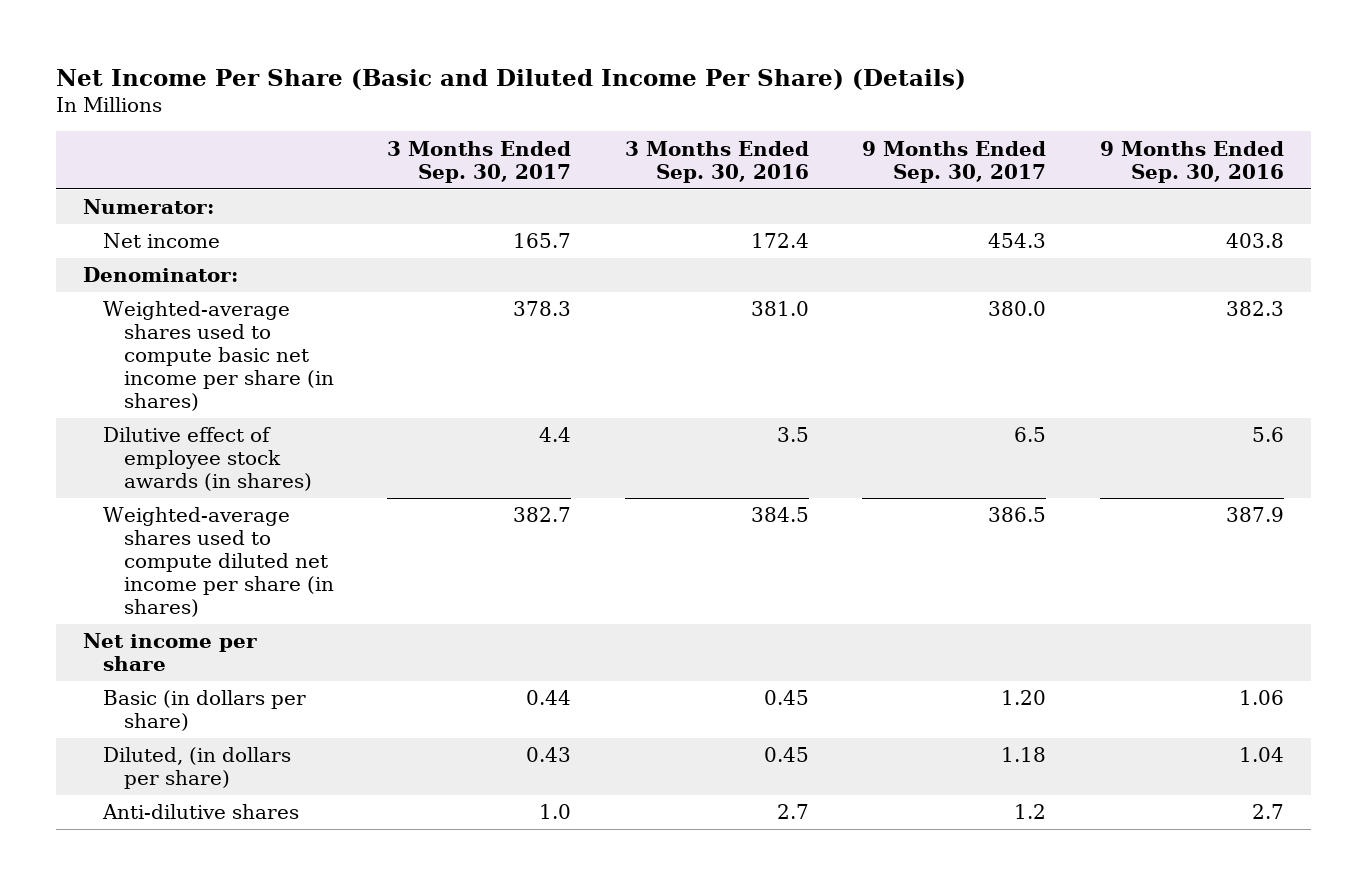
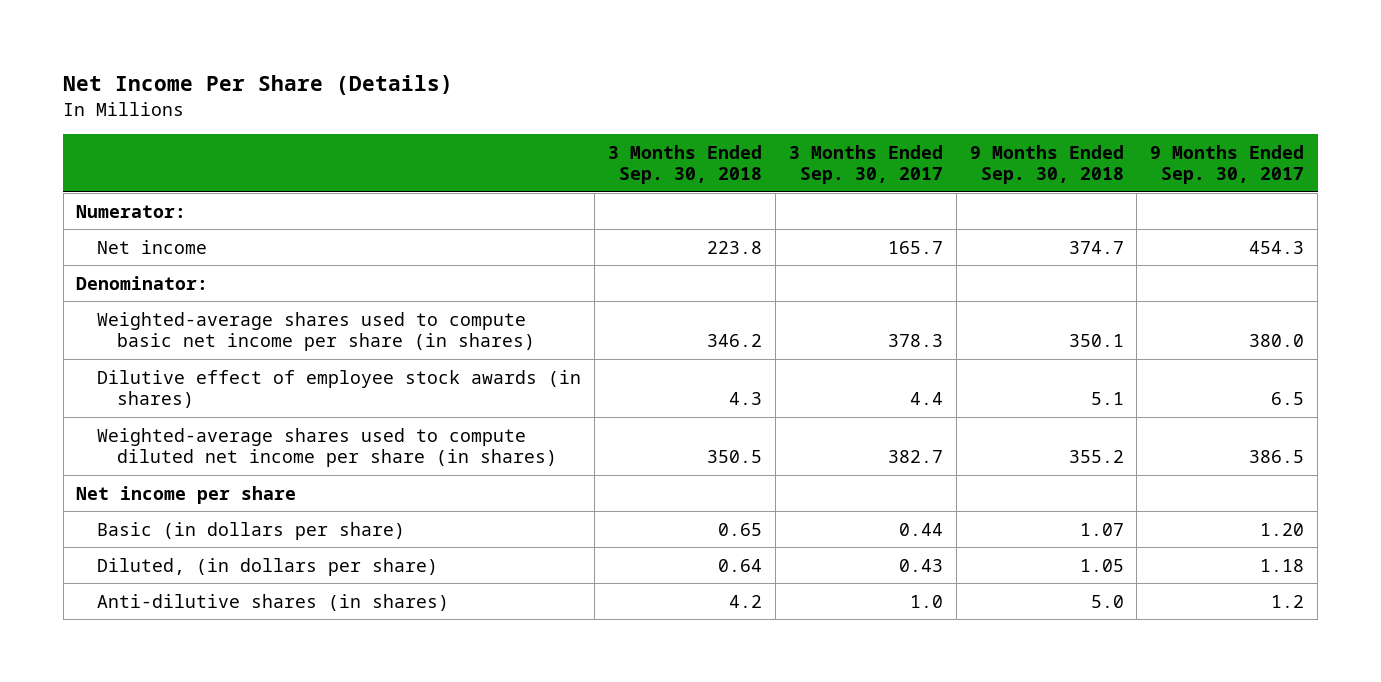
[55,68,966,90] Net Income Per Share (Basic and Diluted Income Per Share) (Details) -> [63,75,454,96] Net Income Per Share (Details)
[624,140,809,183] 3 Months Ended Sep. 30, 2016 -> none
[1099,140,1284,183] 9 Months Ended Sep. 30, 2016 -> none
none -> [607,144,762,185] 3 Months Ended Sep. 30, 2018
none -> [969,144,1124,185] 9 Months Ended Sep. 30, 2018
[102,804,300,820] Anti-dilutive shares -> [96,593,449,611] Anti-dilutive shares (in shares)

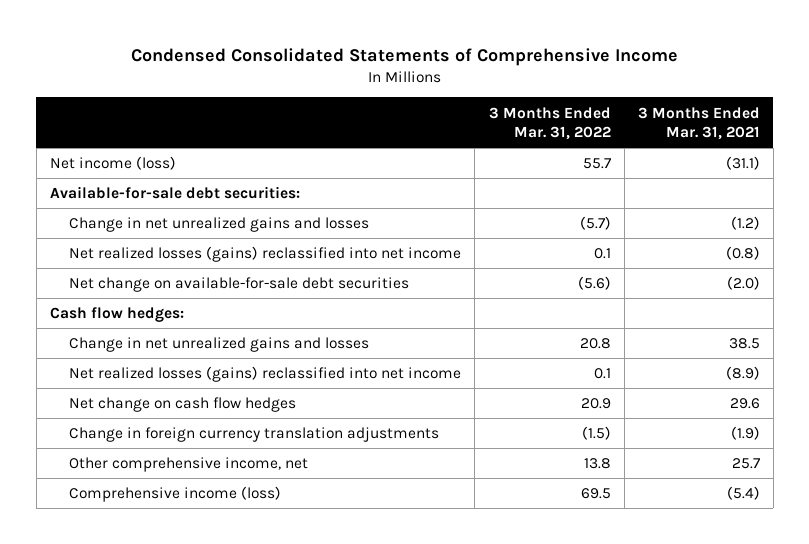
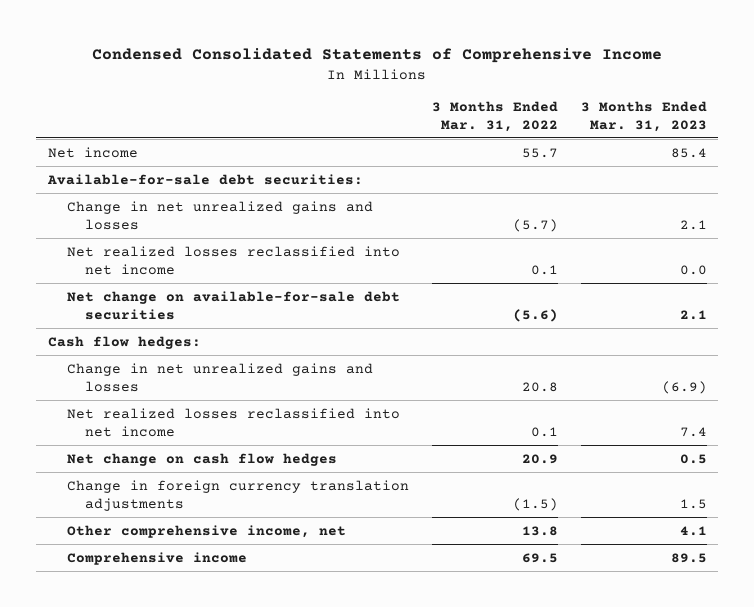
[637,106,760,141] 3 Months Ended Mar. 31, 2021 -> none
none -> [580,100,707,132] 3 Months Ended Mar. 31, 2023
[49,156,176,171] Net income (loss) -> [47,146,138,158] Net income
[69,246,462,263] Net realized losses (gains) reclassified into net income -> [66,245,400,275] Net realized losses reclassified into net income
[69,366,462,383] Net realized losses (gains) reclassified into net income -> [66,407,400,437] Net realized losses reclassified into net income
[69,486,282,503] Comprehensive income (loss) -> [66,551,247,565] Comprehensive income

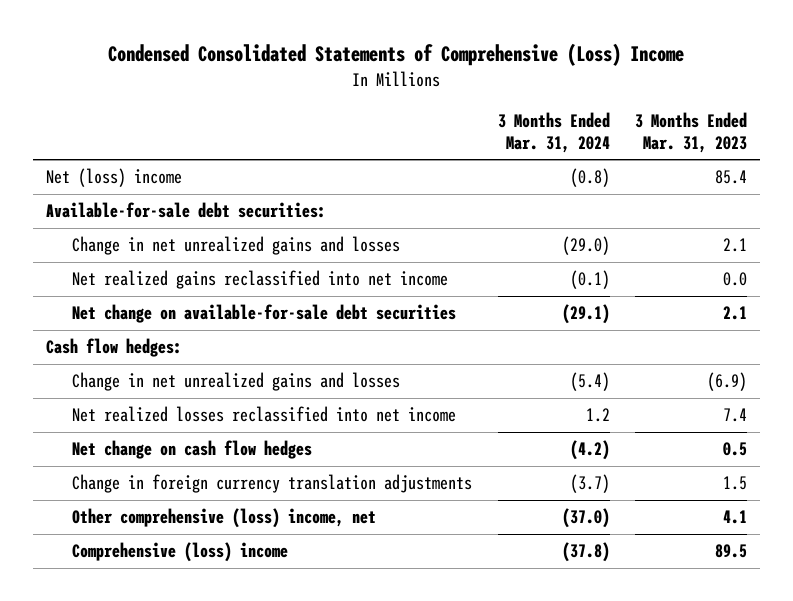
[92,47,663,63] Condensed Consolidated Statements of Comprehensive Income -> [108,43,685,67] Condensed Consolidated Statements of Comprehensive (Loss) Income
[431,100,558,132] 3 Months Ended Mar. 31, 2022 -> none
none -> [497,112,610,153] 3 Months Ended Mar. 31, 2024
[47,146,138,158] Net income -> [45,168,182,188] Net (loss) income
[66,245,400,275] Net realized losses reclassified into net income -> [72,270,449,290] Net realized gains reclassified into net income
[66,524,346,538] Other comprehensive income, net -> [72,508,377,529] Other comprehensive (loss) income, net
[66,551,247,565] Comprehensive income -> [72,542,289,563] Comprehensive (loss) income

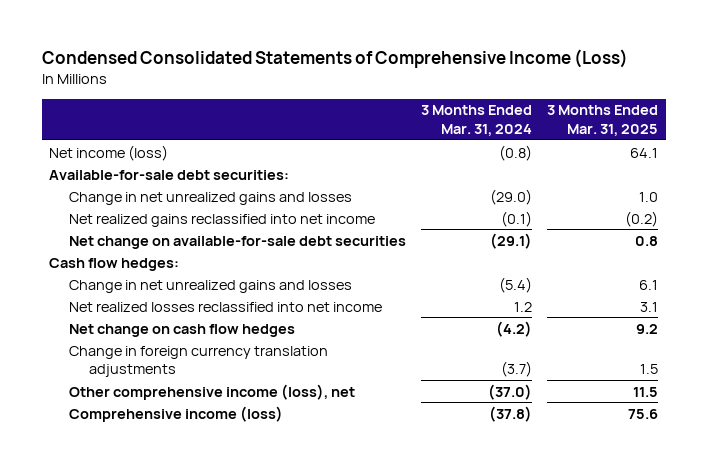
[108,43,685,67] Condensed Consolidated Statements of Comprehensive (Loss) Income -> [41,49,628,69] Condensed Consolidated Statements of Comprehensive Income (Loss)
[634,112,747,153] 3 Months Ended Mar. 31, 2023 -> none
none -> [547,105,659,136] 3 Months Ended Mar. 31, 2025
[45,168,182,188] Net (loss) income -> [49,144,169,161] Net income (loss)
[72,508,377,529] Other comprehensive (loss) income, net -> [68,383,355,400] Other comprehensive income (loss), net
[72,542,289,563] Comprehensive (loss) income -> [68,405,283,422] Comprehensive income (loss)

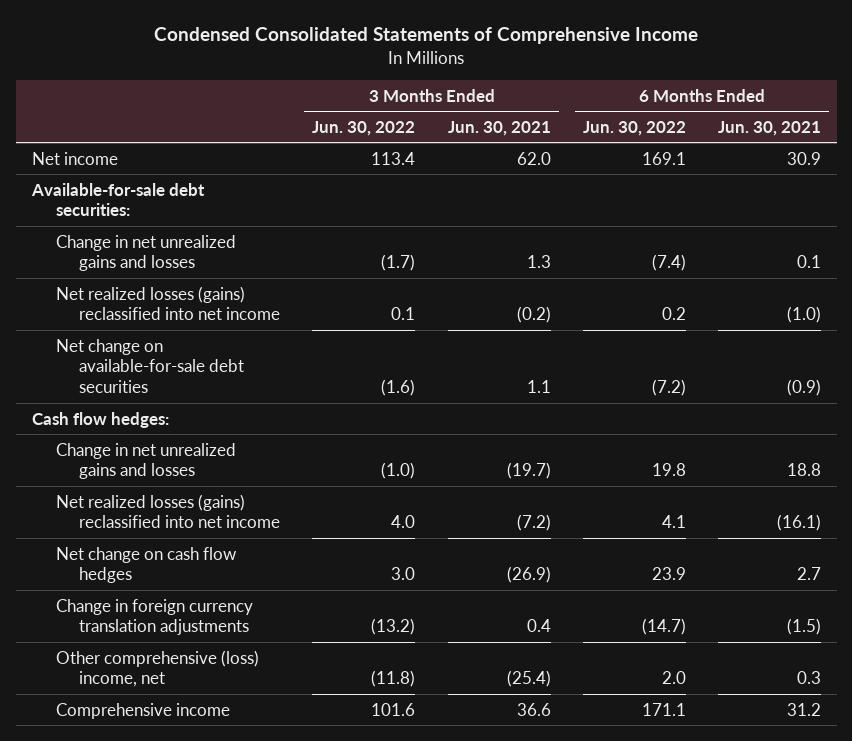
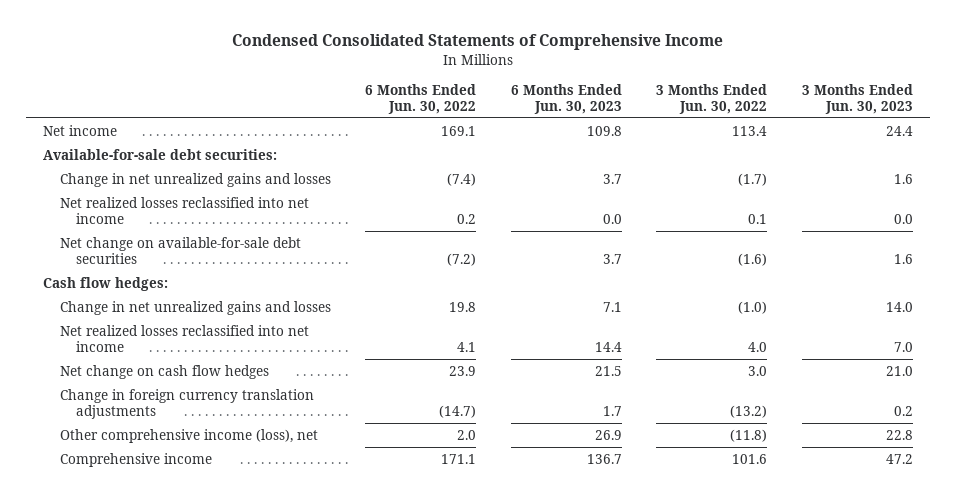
[447,120,551,136] Jun. 30, 2021 -> none
[717,120,821,136] Jun. 30, 2021 -> none
none -> [510,83,622,114] 6 Months Ended Jun. 30, 2023
none -> [802,83,914,114] 3 Months Ended Jun. 30, 2023
[55,285,281,321] Net realized losses (gains) reclassified into net income -> [59,196,309,224] Net realized losses reclassified into net income
[55,493,281,529] Net realized losses (gains) reclassified into net income -> [59,324,309,352] Net realized losses reclassified into net income
[55,649,259,688] Other comprehensive (loss) income, net -> [59,428,318,443] Other comprehensive income (loss), net

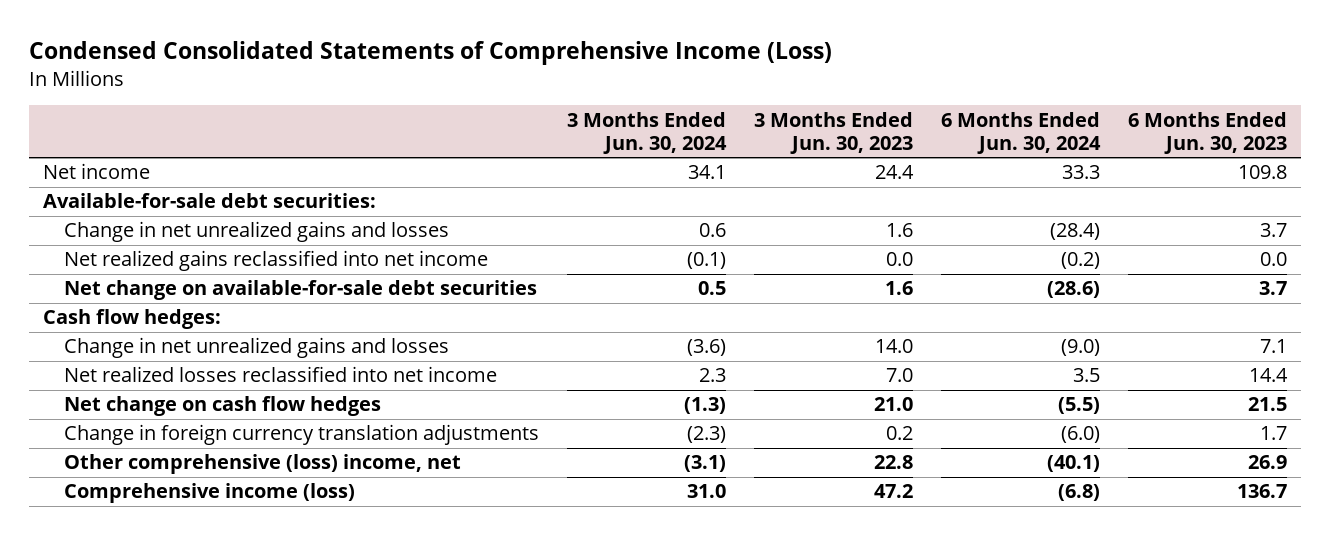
[231,34,723,51] Condensed Consolidated Statements of Comprehensive Income -> [29,41,833,66] Condensed Consolidated Statements of Comprehensive Income (Loss)
[365,83,477,114] 6 Months Ended Jun. 30, 2022 -> none
[656,83,768,114] 3 Months Ended Jun. 30, 2022 -> none
none -> [567,111,728,154] 3 Months Ended Jun. 30, 2024
none -> [941,111,1102,154] 6 Months Ended Jun. 30, 2024
[59,196,309,224] Net realized losses reclassified into net income -> [63,250,488,272] Net realized gains reclassified into net income
[59,428,318,443] Other comprehensive income (loss), net -> [63,454,461,475] Other comprehensive (loss) income, net
[59,452,212,467] Comprehensive income -> [63,483,355,504] Comprehensive income (loss)

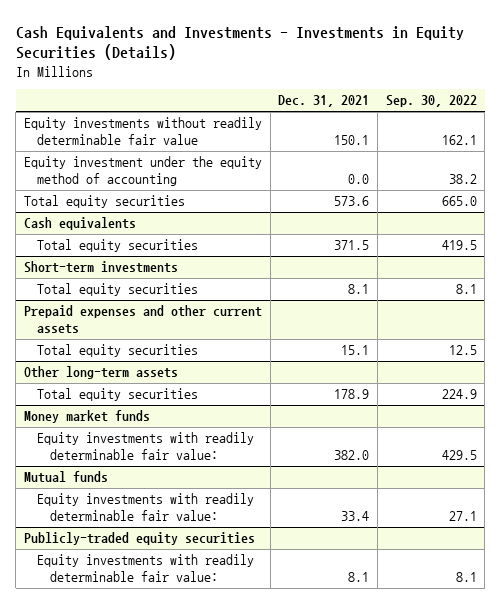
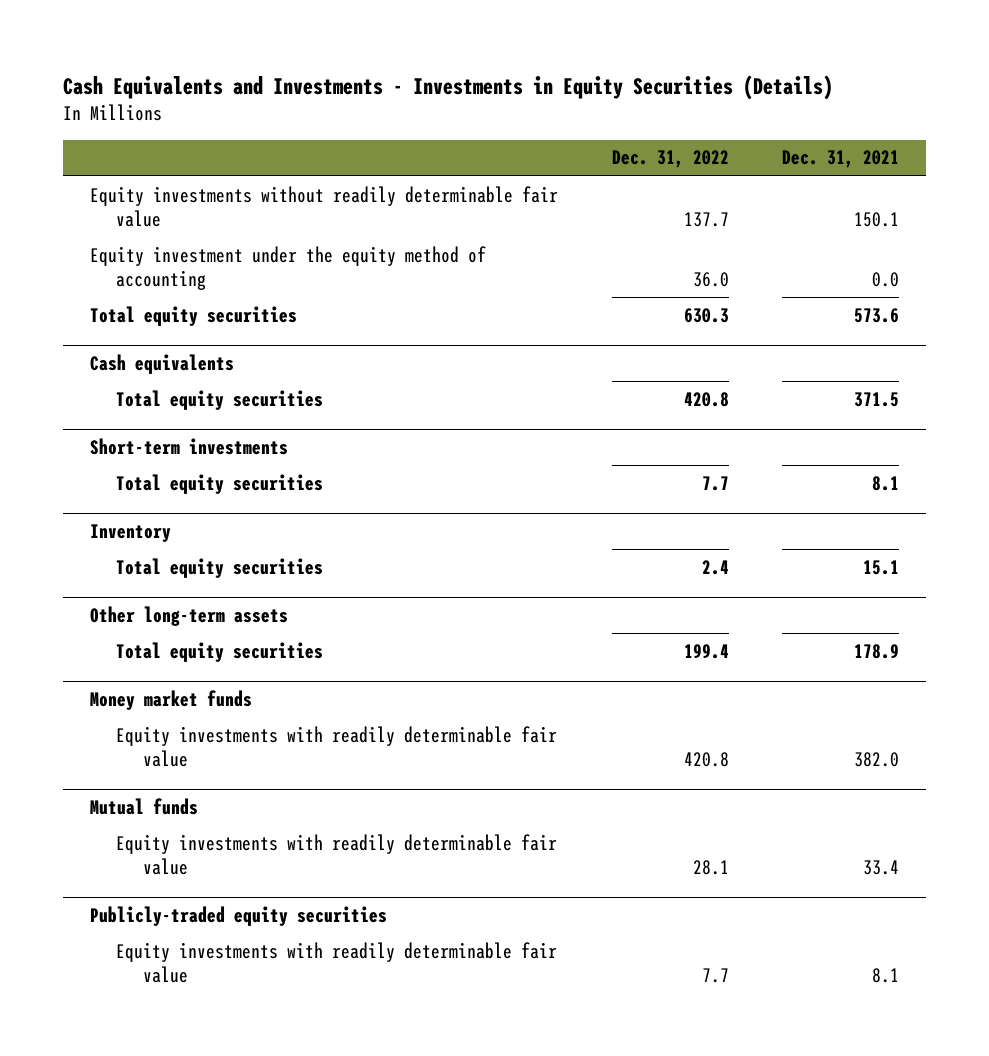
[385,95,477,108] Sep. 30, 2022 -> none
none -> [611,150,729,169] Dec. 31, 2022
[24,305,263,335] Prepaid expenses and other current assets -> [90,524,172,543] Inventory
[37,432,255,461] Equity investments with readily determinable fair value: -> [116,725,558,768] Equity investments with readily determinable fair value
[37,493,255,522] Equity investments with readily determinable fair value: -> [116,833,558,876] Equity investments with readily determinable fair value
[37,554,255,583] Equity investments with readily determinable fair value: -> [116,941,558,984] Equity investments with readily determinable fair value

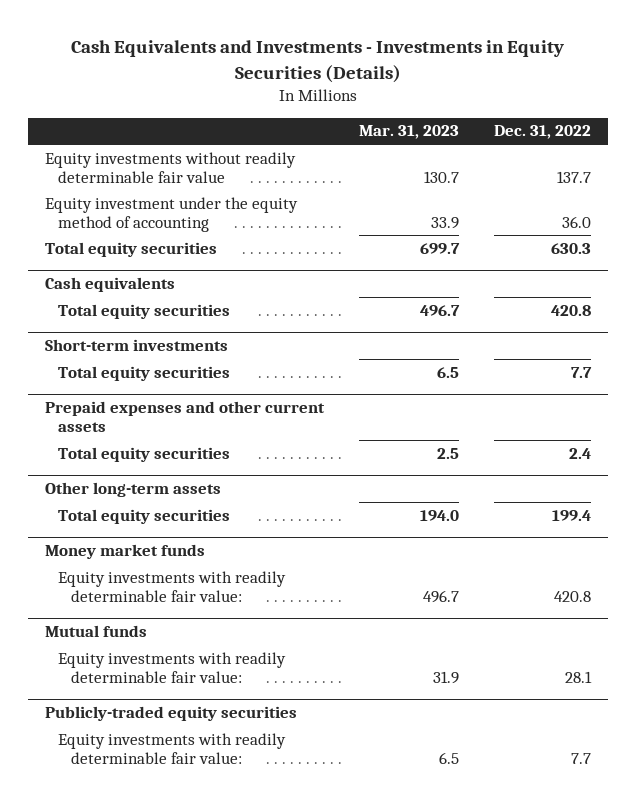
[781,150,899,169] Dec. 31, 2021 -> none
none -> [358,125,459,140] Mar. 31, 2023
[90,524,172,543] Inventory -> [45,401,326,433] Prepaid expenses and other current assets
[116,725,558,768] Equity investments with readily determinable fair value -> [58,570,287,602] Equity investments with readily determinable fair value:
[116,833,558,876] Equity investments with readily determinable fair value -> [58,651,287,683] Equity investments with readily determinable fair value:
[116,941,558,984] Equity investments with readily determinable fair value -> [58,732,287,764] Equity investments with readily determinable fair value:

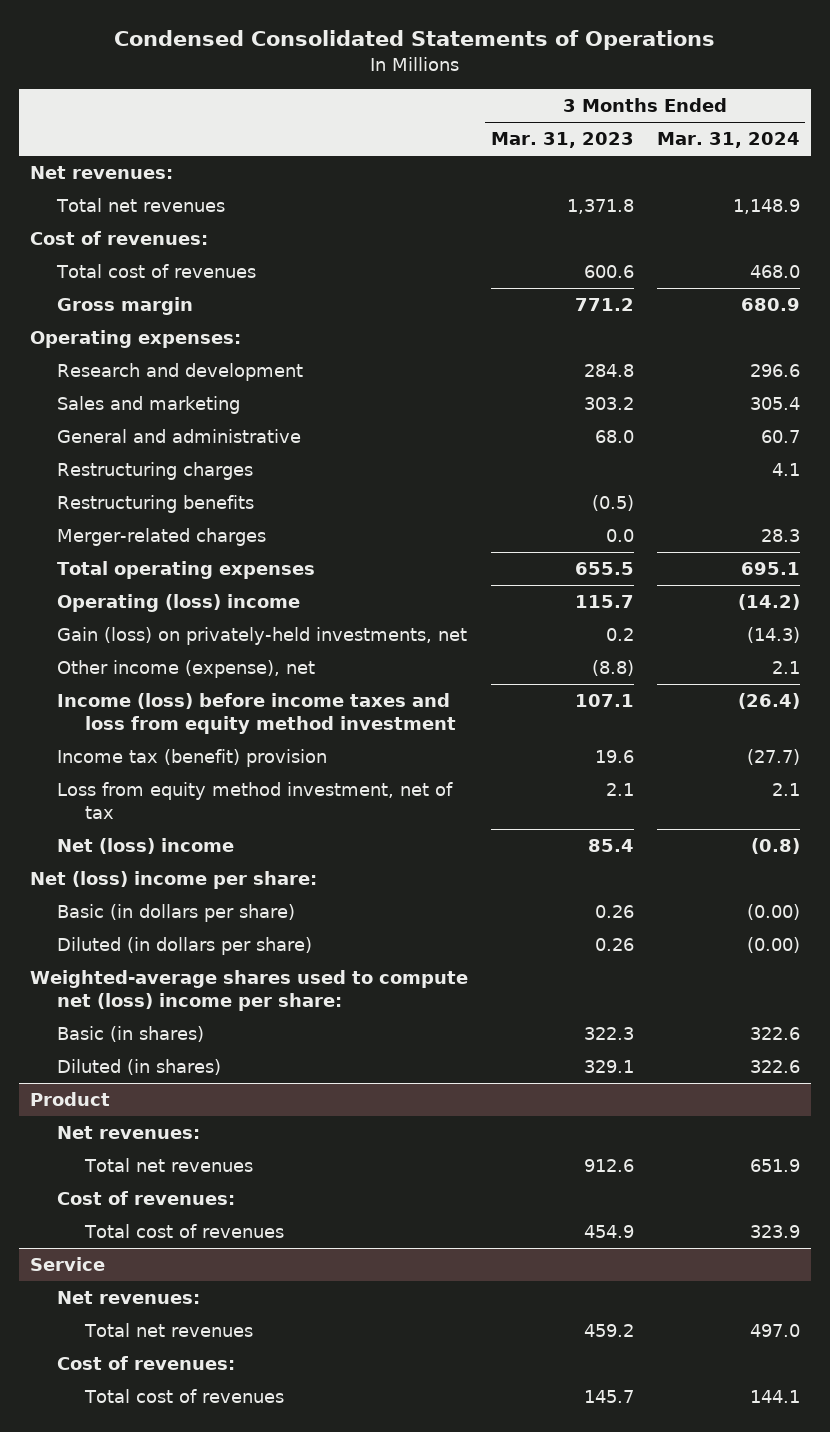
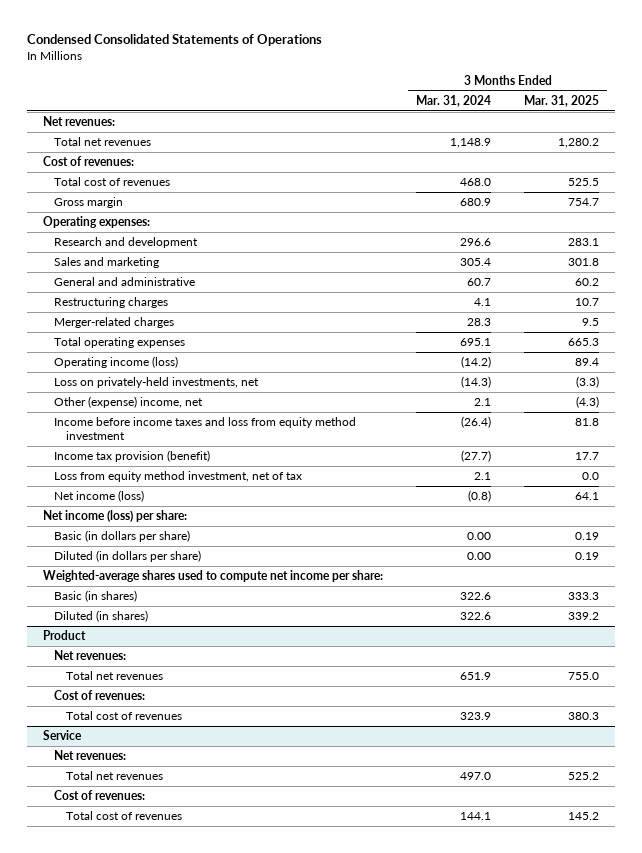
[490,132,634,149] Mar. 31, 2023 -> none
none -> [524,94,600,107] Mar. 31, 2025
[57,495,255,514] Restructuring benefits -> none
[57,594,301,613] Operating (loss) income -> [54,355,179,368] Operating income (loss)
[57,627,468,646] Gain (loss) on privately-held investments, net -> [54,376,260,388] Loss on privately-held investments, net
[57,660,316,679] Other income (expense), net -> [54,395,204,408] Other (expense) income, net
[57,693,456,734] Income (loss) before income taxes and loss from equity method investment -> [54,416,357,441] Income before income taxes and loss from equity method investment
[57,749,328,768] Income tax (benefit) provision -> [54,449,211,462] Income tax provision (benefit)
[57,838,235,855] Net (loss) income -> [54,489,145,502] Net income (loss)
[29,871,317,890] Net (loss) income per share: -> [43,509,188,522] Net income (loss) per share:
[746,904,800,921] (0.00) -> [467,531,492,540] 0.00
[746,937,800,954] (0.00) -> [467,551,492,560] 0.00
[29,970,468,1011] Weighted-average shares used to compute net (loss) income per share: -> [43,569,384,582] Weighted-average shares used to compute net income per share:

